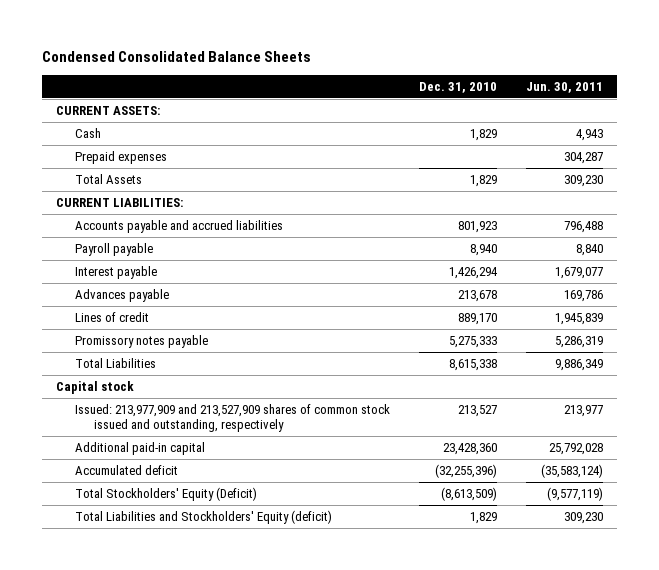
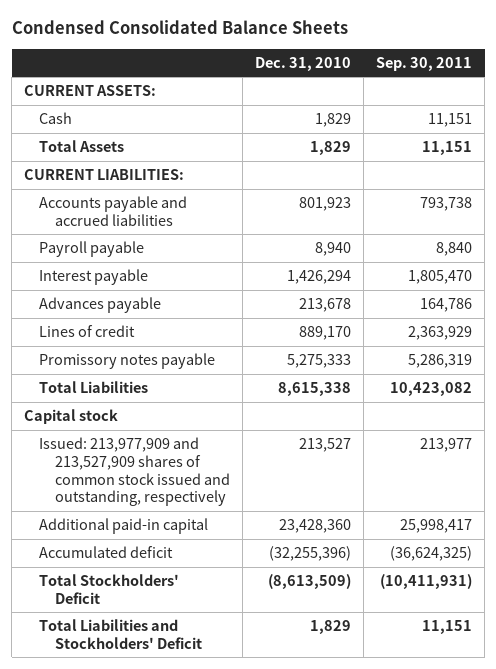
[525,81,603,93] Jun. 30, 2011 -> none
none -> [376,56,473,71] Sep. 30, 2011
[75,151,168,165] Prepaid expenses -> none
[75,487,258,502] Total Stockholders' Equity (Deficit) -> [39,574,180,604] Total Stockholders' Deficit
[75,510,333,525] Total Liabilities and Stockholders' Equity (deficit) -> [39,619,202,649] Total Liabilities and Stockholders' Deficit

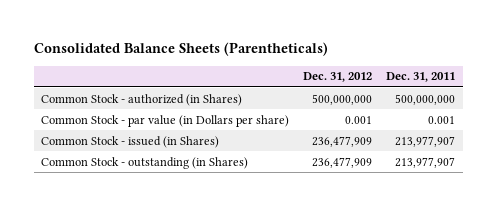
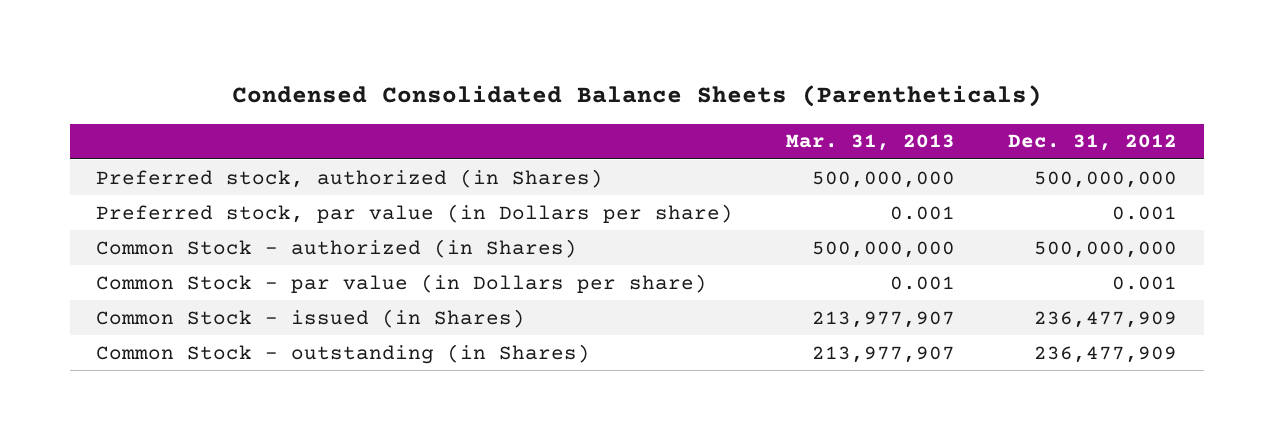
[33,42,328,57] Consolidated Balance Sheets (Parentheticals) -> [231,85,1042,108] Condensed Consolidated Balance Sheets (Parentheticals)
[386,72,456,83] Dec. 31, 2011 -> none
none -> [786,134,956,152] Mar. 31, 2013
none -> [96,168,604,188] Preferred stock, authorized (in Shares)
none -> [96,203,734,223] Preferred stock, par value (in Dollars per share)

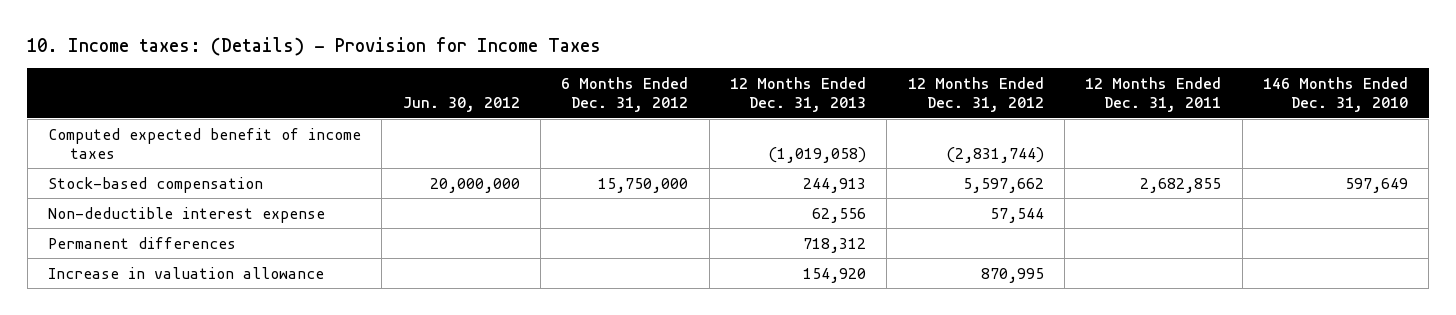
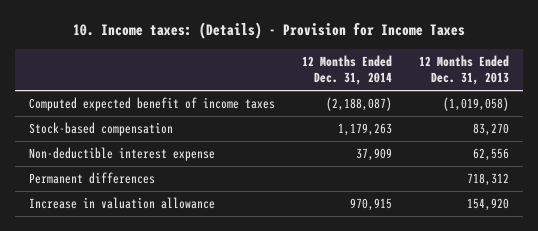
[402,97,520,113] Jun. 30, 2012 -> none
[561,77,689,113] 6 Months Ended Dec. 31, 2012 -> none
[907,77,1044,113] 12 Months Ended Dec. 31, 2012 -> none
[1085,77,1222,113] 12 Months Ended Dec. 31, 2011 -> none
[1262,77,1408,113] 146 Months Ended Dec. 31, 2010 -> none
none -> [301,54,392,86] 12 Months Ended Dec. 31, 2014
[802,177,866,193] 244,913 -> [473,123,510,137] 83,270

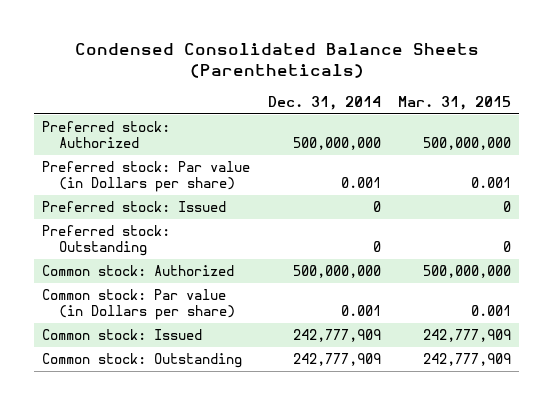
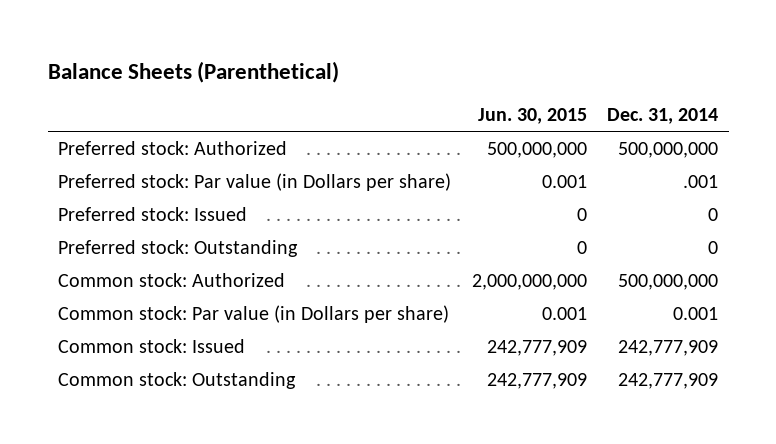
[74,42,479,78] Condensed Consolidated Balance Sheets (Parentheticals) -> [47,60,339,83] Balance Sheets (Parenthetical)
[397,95,511,110] Mar. 31, 2015 -> none
none -> [477,108,587,125] Jun. 30, 2015
[340,177,381,189] 0.001 -> [683,174,719,188] .001

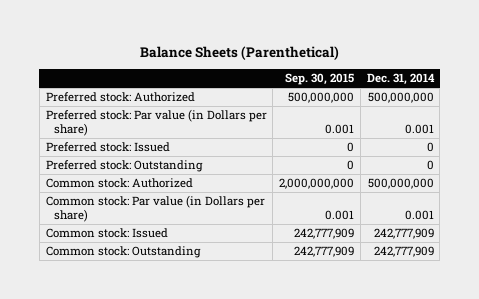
[477,108,587,125] Jun. 30, 2015 -> none
none -> [285,73,355,86] Sep. 30, 2015
[683,174,719,188] .001 -> [404,124,434,135] 0.001

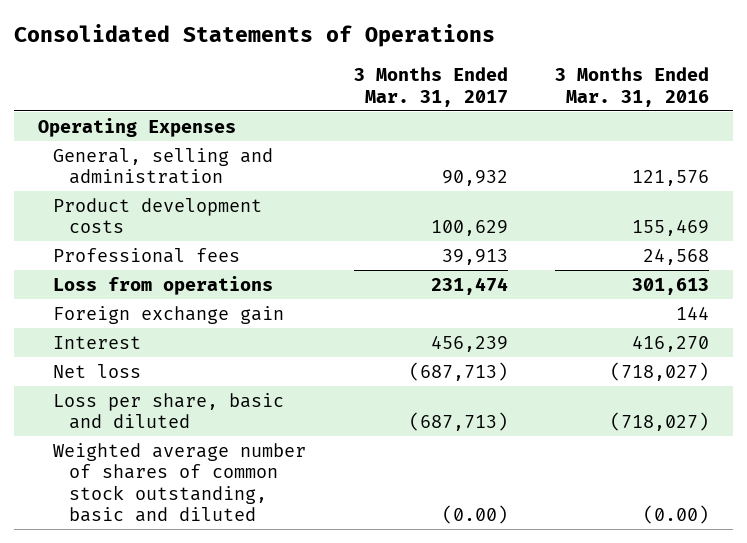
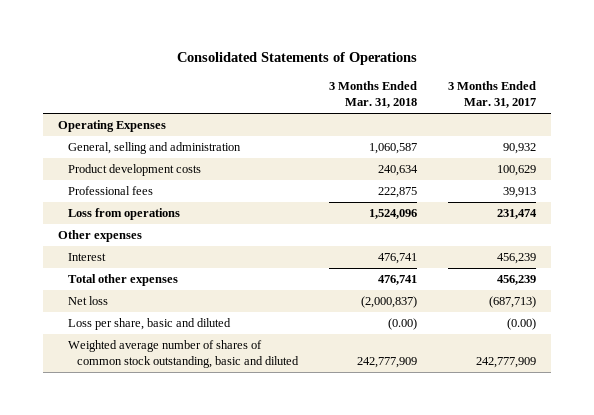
[554,67,709,107] 3 Months Ended Mar. 31, 2016 -> none
none -> [328,81,417,109] 3 Months Ended Mar. 31, 2018
[53,305,285,324] Foreign exchange gain -> none
none -> [58,230,143,243] Other expenses
none -> [67,274,178,287] Total other expenses
[408,412,508,432] (687,713) -> [506,318,536,331] (0.00)
[441,504,508,524] (0.00) -> [475,357,536,369] 242,777,909

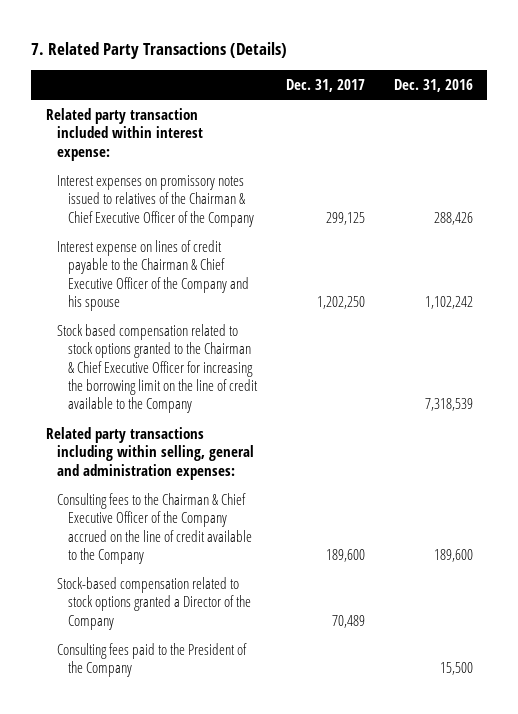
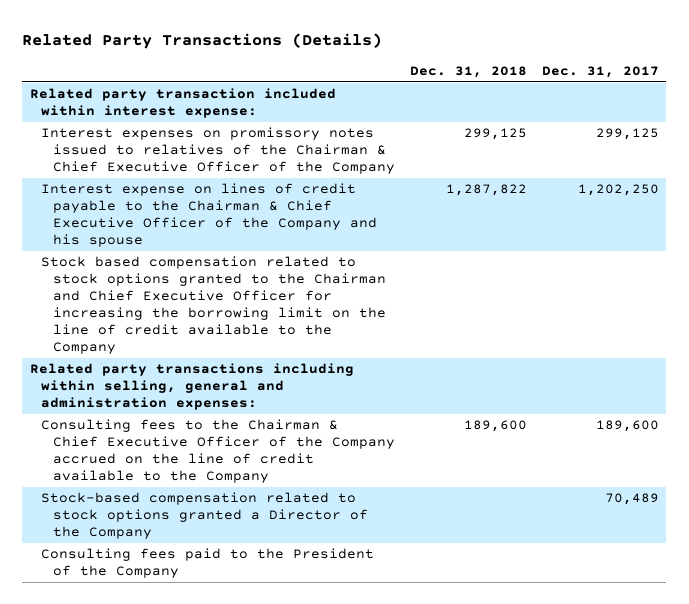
[31,41,288,59] 7. Related Party Transactions (Details) -> [22,33,383,50] Related Party Transactions (Details)
[393,78,473,92] Dec. 31, 2016 -> none
none -> [409,66,527,79] Dec. 31, 2018
[56,324,259,414] Stock based compensation related to stock options granted to the Chairman & Chief Executive Officer for increasing the borrowing limit on the line of credit available to the Company -> [41,256,386,354] Stock based compensation related to stock options granted to the Chairman and Chief Executive Officer for increasing the borrowing limit on the line of credit available to the Company

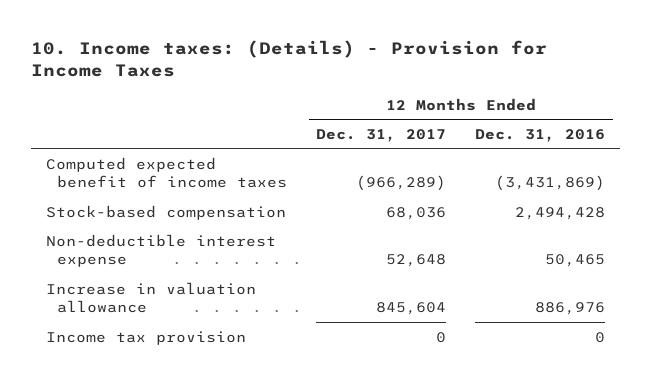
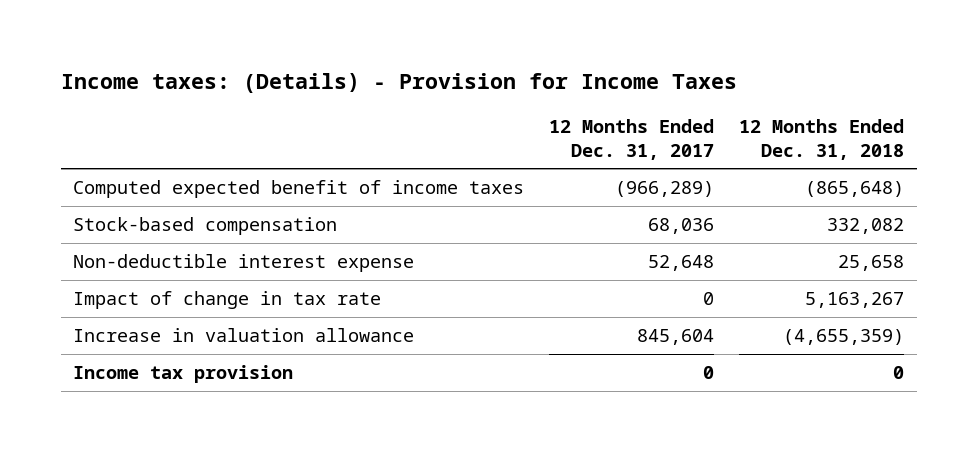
[31,39,548,77] 10. Income taxes: (Details) - Provision for Income Taxes -> [60,73,737,94] Income taxes: (Details) - Provision for Income Taxes
[475,128,606,142] Dec. 31, 2016 -> none
none -> [739,118,905,160] 12 Months Ended Dec. 31, 2018
none -> [73,291,382,310] Impact of change in tax rate

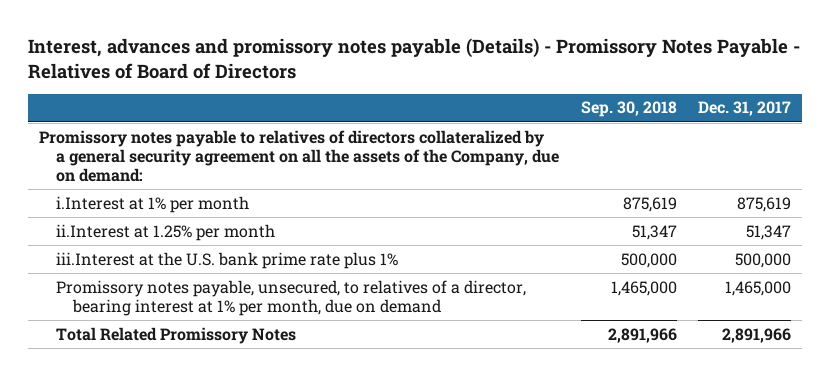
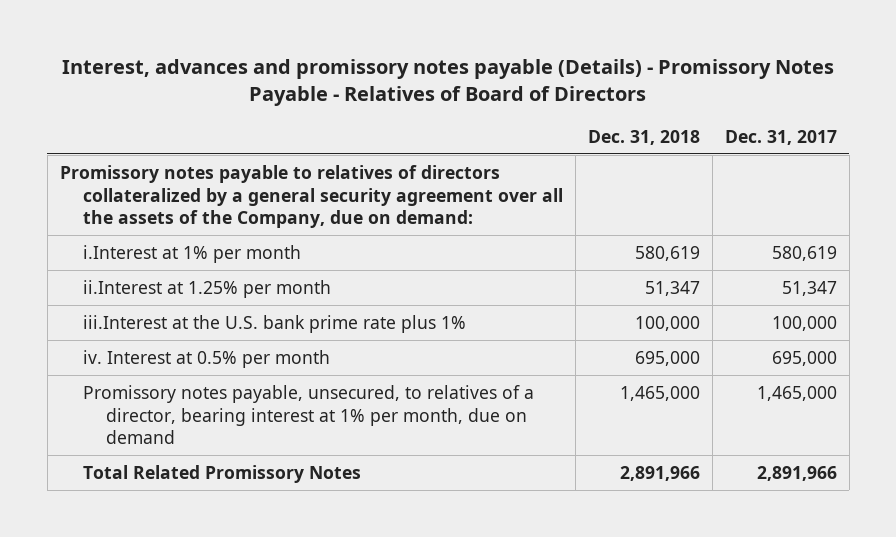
[580,101,677,118] Sep. 30, 2018 -> none
none -> [587,129,700,145] Dec. 31, 2018
[38,129,560,183] Promissory notes payable to relatives of directors collateralized by a general security agreement on all the assets of the Company, due on demand: -> [59,164,563,229] Promissory notes payable to relatives of directors collateralized by a general security agreement over all the assets of the Company, due on demand:
[736,196,791,212] 875,619 -> [771,245,837,261] 580,619
[734,252,791,268] 500,000 -> [771,315,837,331] 100,000
none -> [82,349,330,368] iv. Interest at 0.5% per month

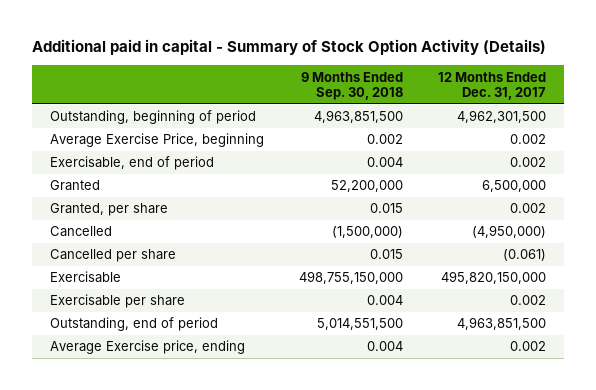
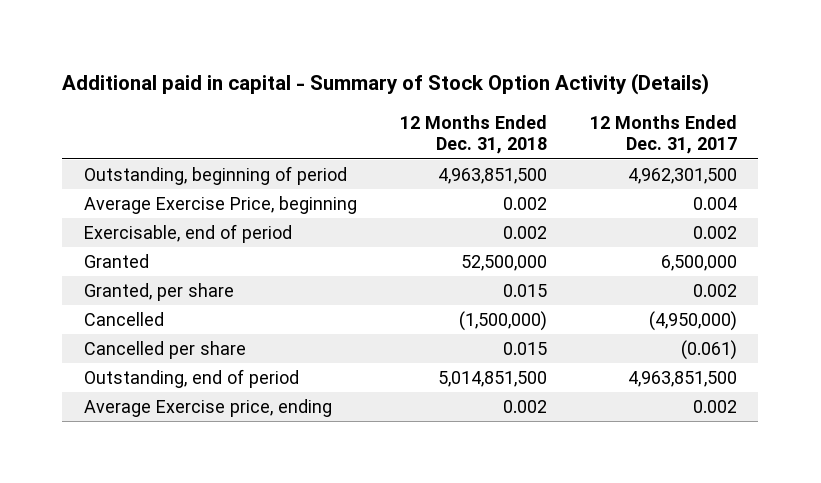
[300,71,403,101] 9 Months Ended Sep. 30, 2018 -> none
none -> [399,114,547,155] 12 Months Ended Dec. 31, 2018
[510,134,547,145] 0.002 -> [692,197,737,211] 0.004
[49,271,121,284] Exercisable -> none
[49,294,185,309] Exercisable per share -> none

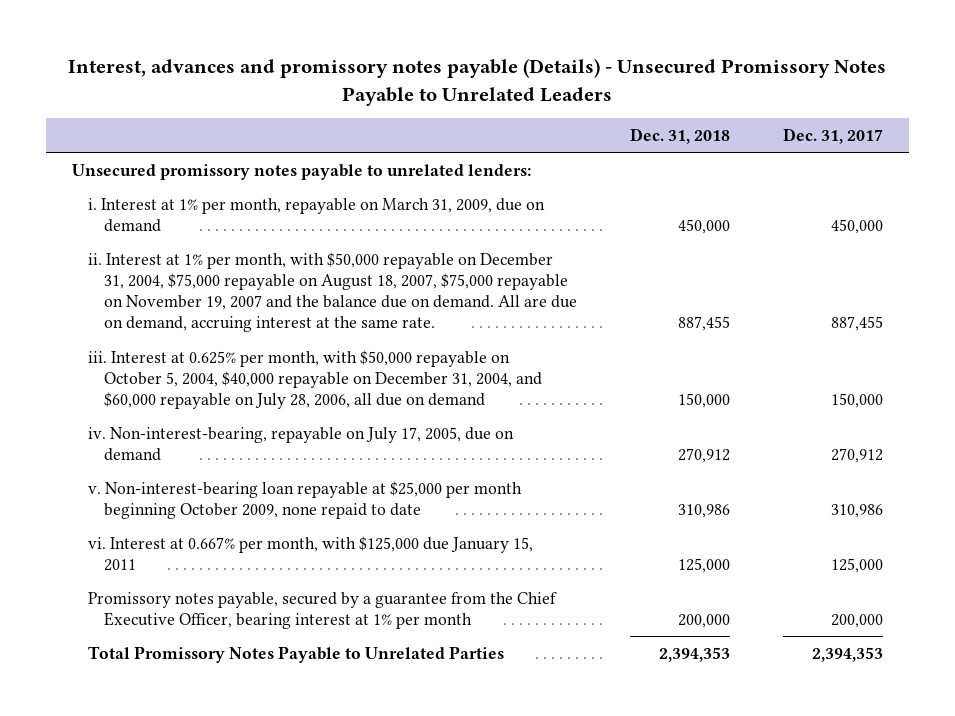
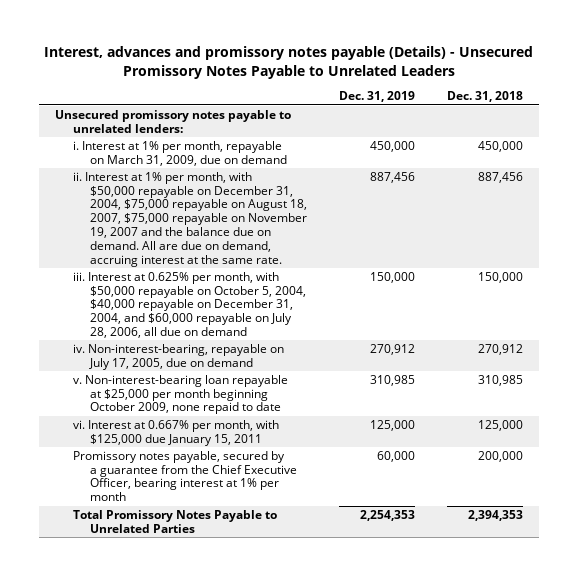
[782,128,883,145] Dec. 31, 2017 -> none
none -> [338,91,415,103] Dec. 31, 2019
[677,316,730,332] 887,455 -> [477,171,523,183] 887,456
[677,503,730,518] 310,986 -> [477,374,523,386] 310,985

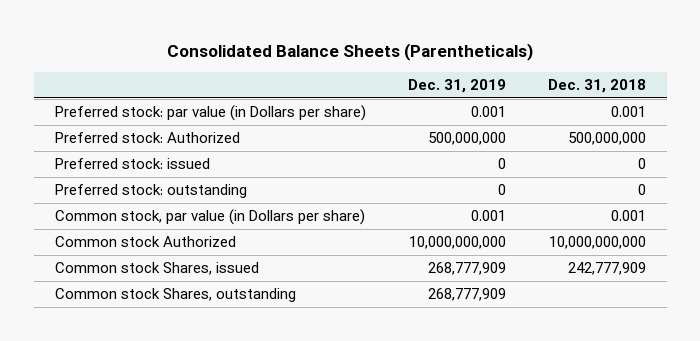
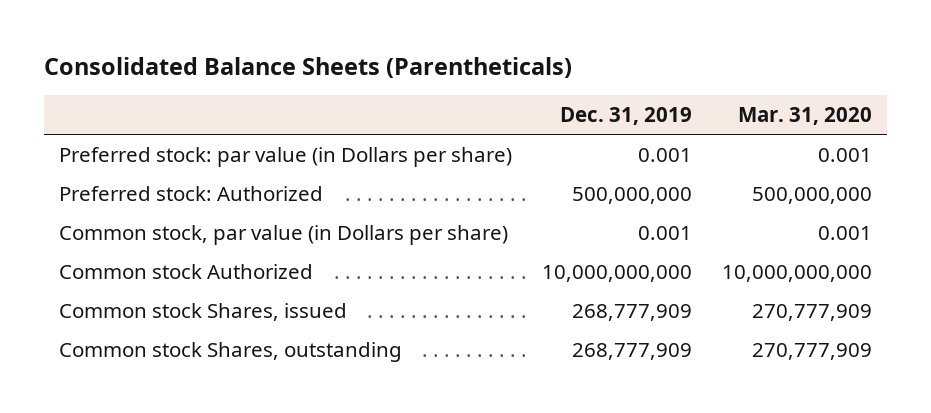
[547,78,646,93] Dec. 31, 2018 -> none
none -> [738,107,873,126] Mar. 31, 2020
[54,158,210,170] Preferred stock: issued -> none
[54,184,247,199] Preferred stock: outstanding -> none

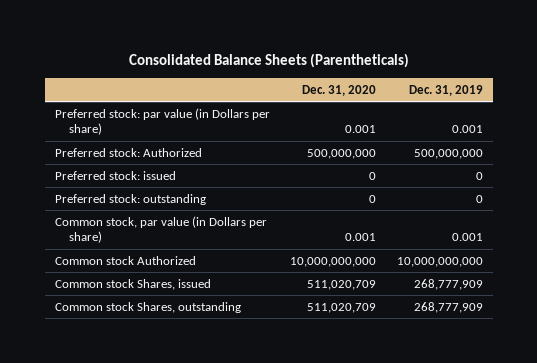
[738,107,873,126] Mar. 31, 2020 -> none
none -> [302,85,377,97] Dec. 31, 2020
none -> [54,170,176,180] Preferred stock: issued
none -> [54,193,206,205] Preferred stock: outstanding

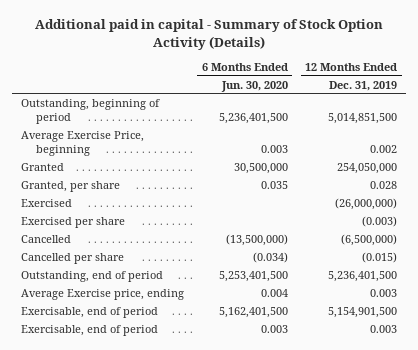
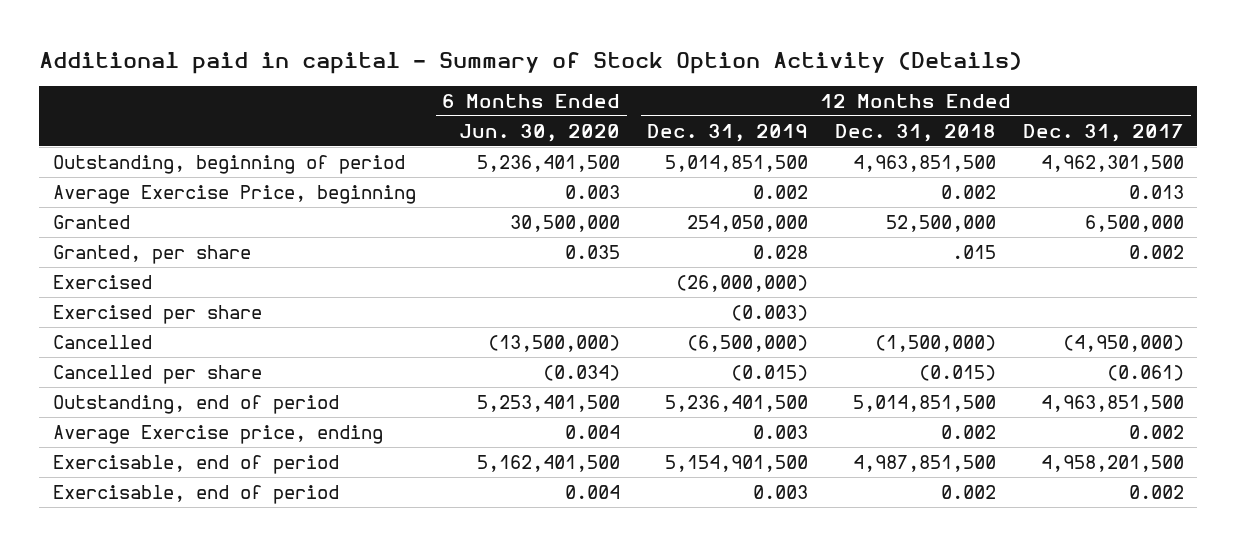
none -> [835,123,997,142] Dec. 31, 2018
none -> [1023,123,1185,142] Dec. 31, 2017
[260,324,288,333] 0.003 -> [565,484,621,499] 0.004

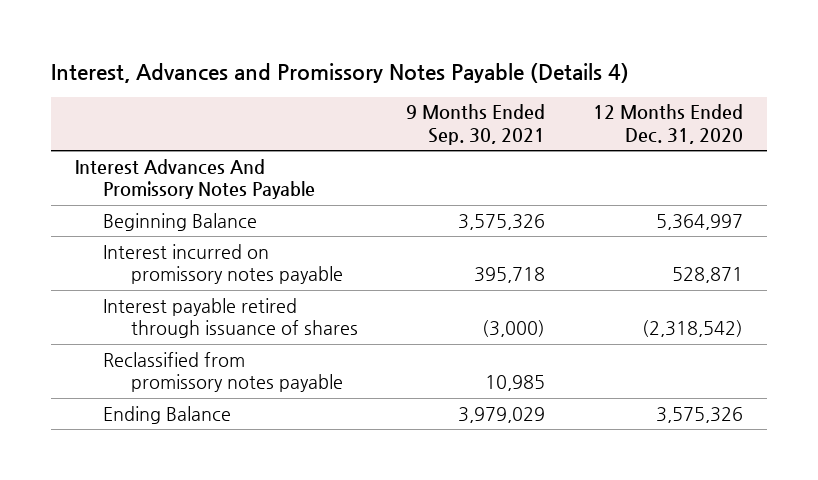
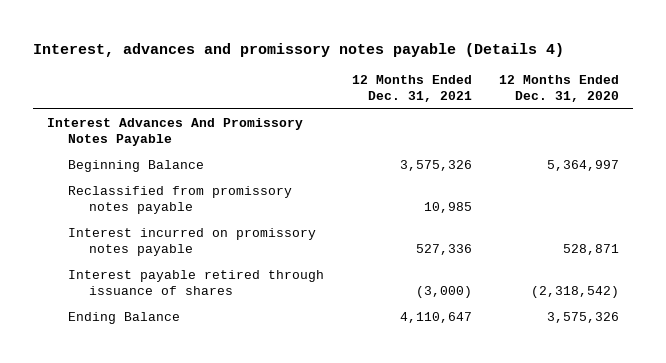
[51,62,630,83] Interest, Advances and Promissory Notes Payable (Details 4) -> [33,42,565,57] Interest, advances and promissory notes payable (Details 4)
[405,104,545,145] 9 Months Ended Sep. 30, 2021 -> none
none -> [351,75,472,103] 12 Months Ended Dec. 31, 2021
[103,351,343,393] Reclassified from promissory notes payable -> [68,186,293,215] Reclassified from promissory notes payable

